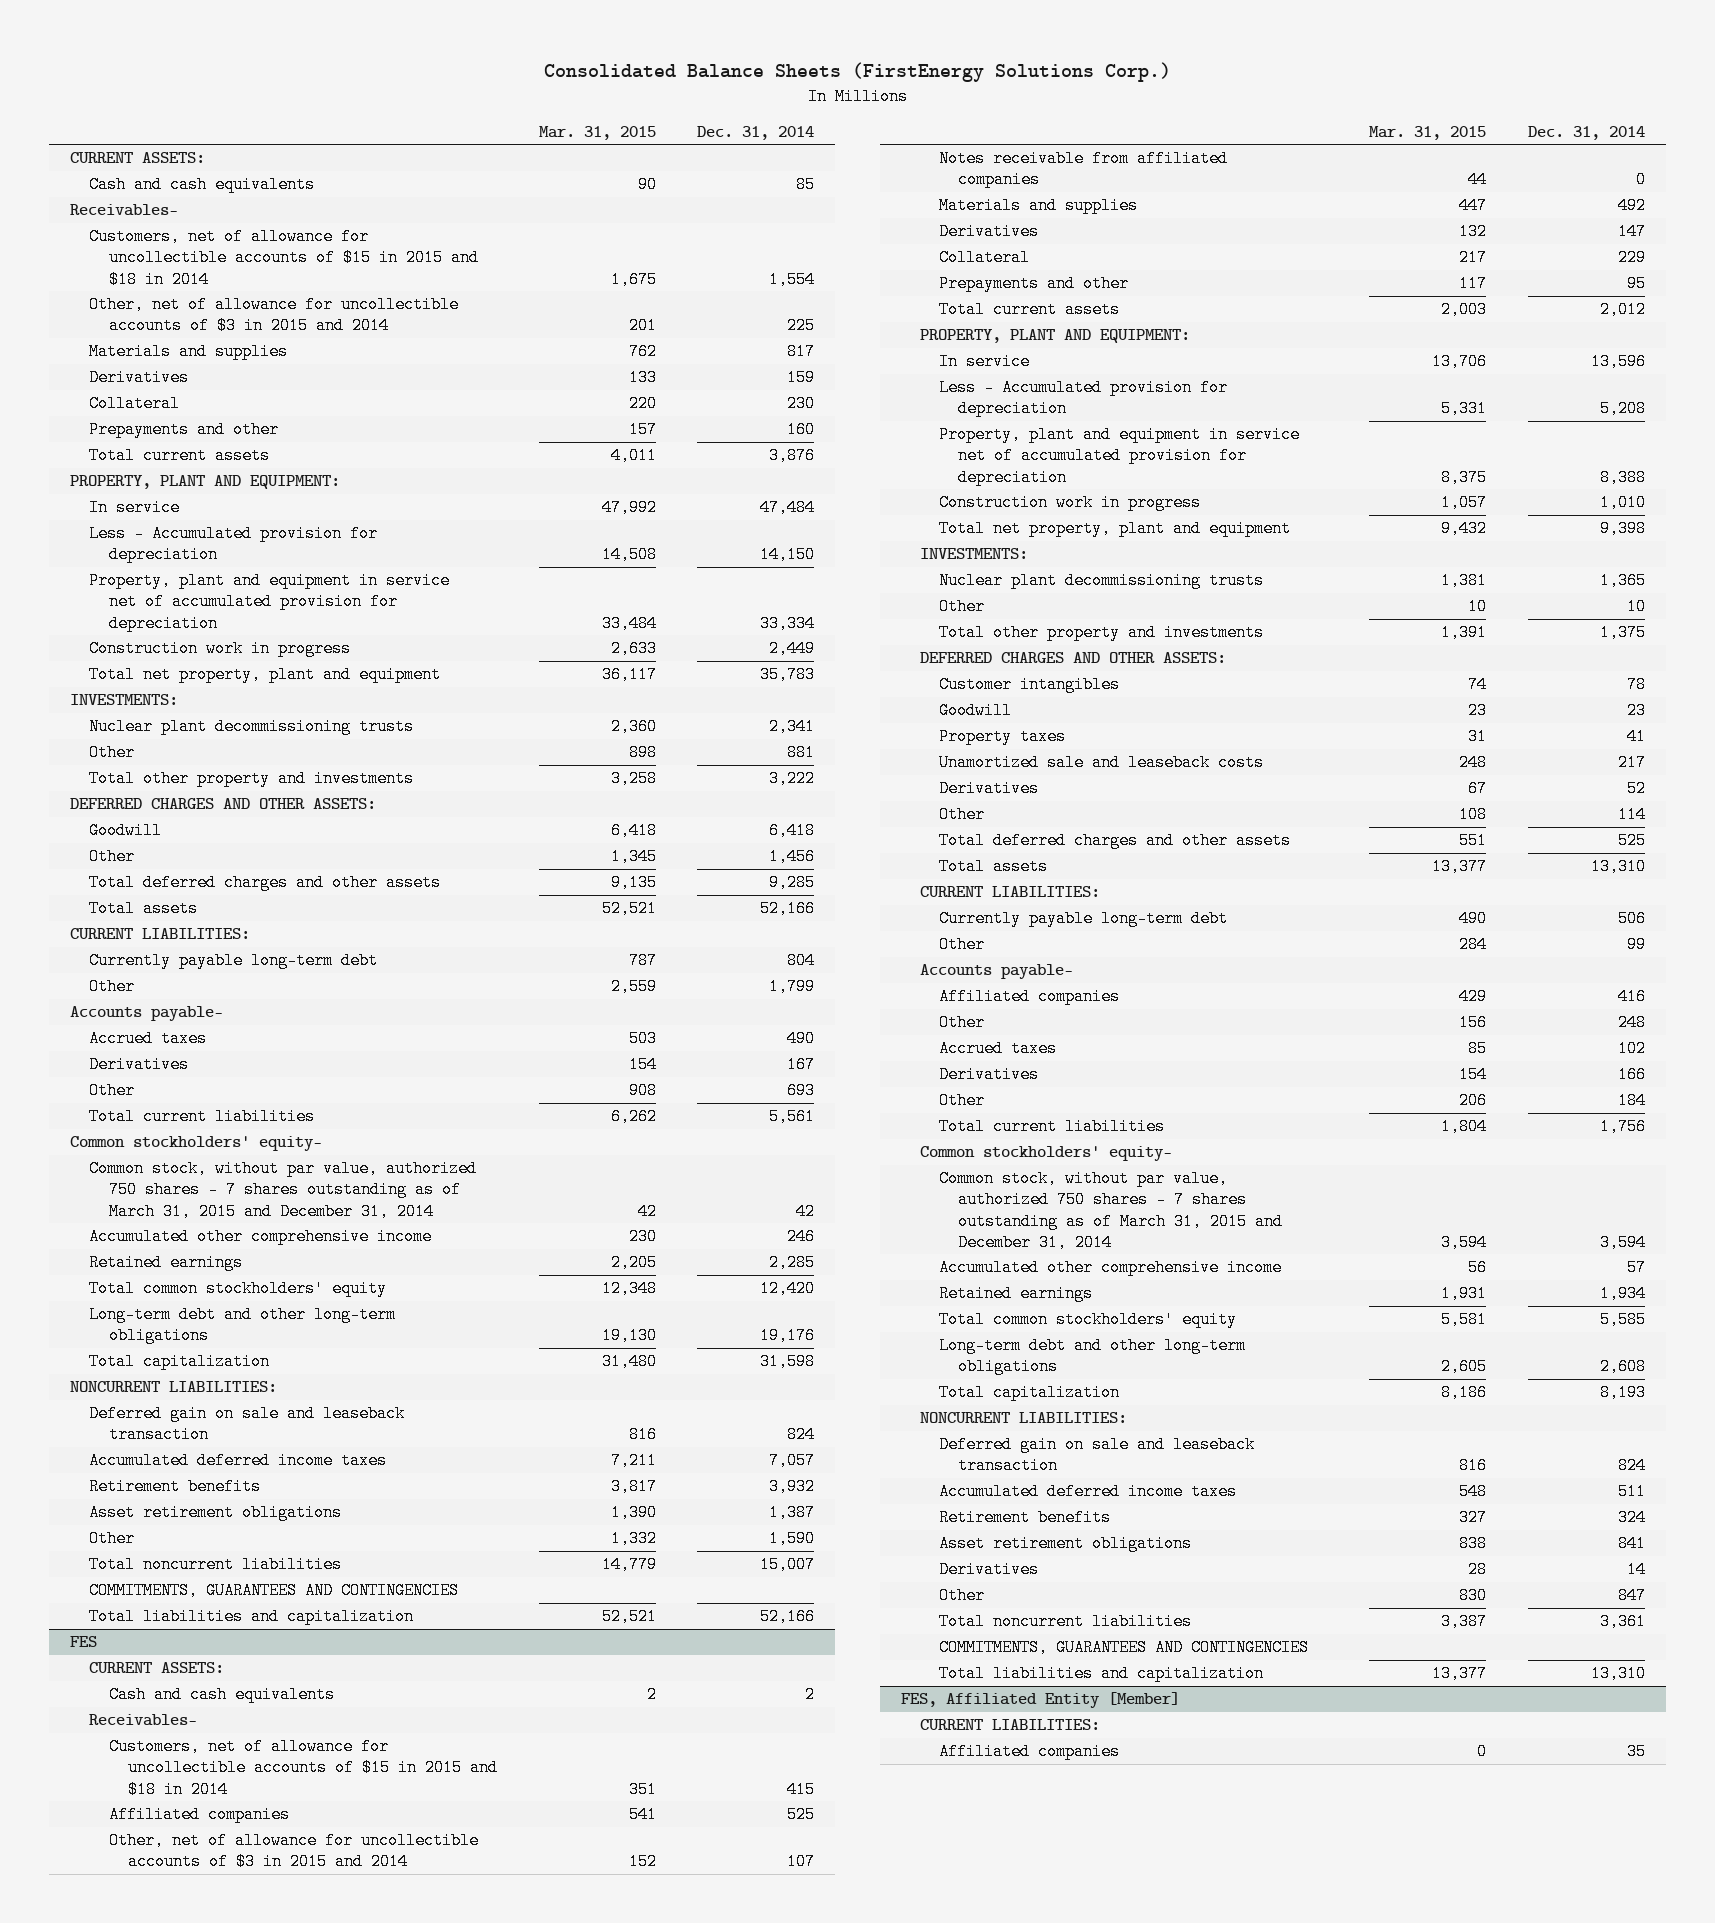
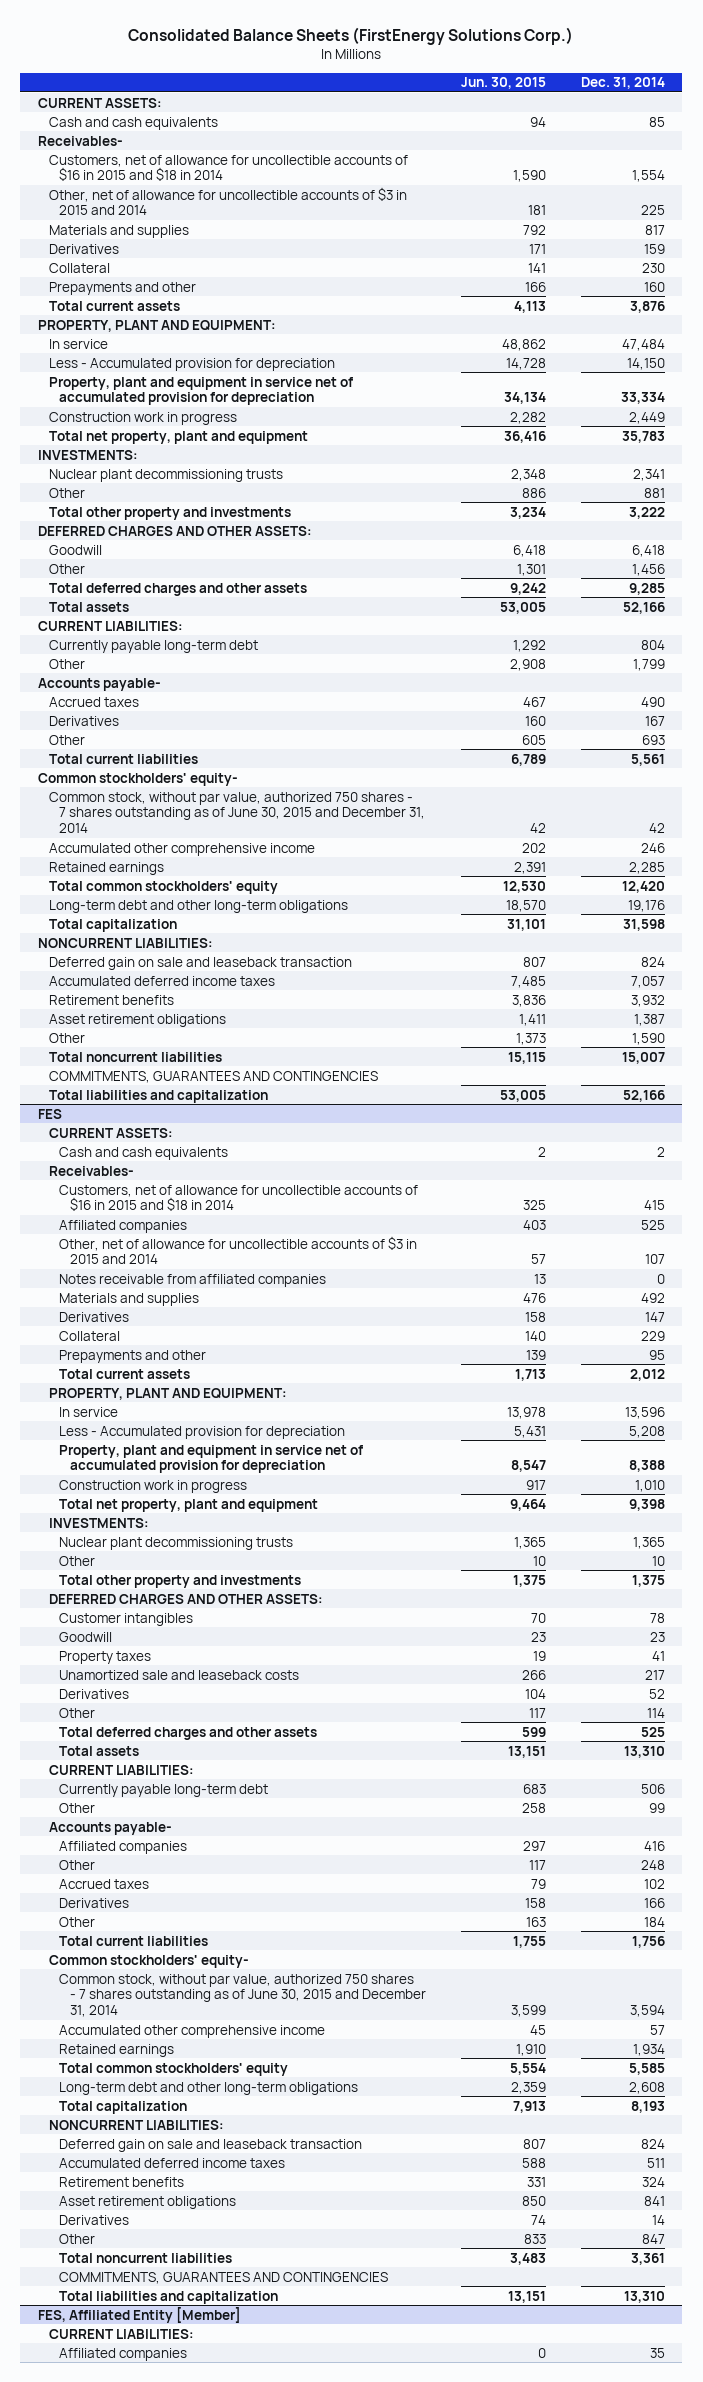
[538,125,656,140] Mar. 31, 2015 -> none
none -> [460,77,546,90] Jun. 30, 2015
[89,228,479,288] Customers, net of allowance for uncollectible accounts of $15 in 2015 and $18 in 2014 -> [48,154,408,182] Customers, net of allowance for uncollectible accounts of $16 in 2015 and $18 in 2014
[89,1160,478,1220] Common stock, without par value, authorized 750 shares - 7 shares outstanding as of March 31, 2015 and December 31, 2014 -> [48,791,426,833] Common stock, without par value, authorized 750 shares - 7 shares outstanding as of June 30, 2015 and December 31, 2014
[108,1738,498,1798] Customers, net of allowance for uncollectible accounts of $15 in 2015 and $18 in 2014 -> [59,1184,419,1212] Customers, net of allowance for uncollectible accounts of $16 in 2015 and $18 in 2014
[939,1170,1284,1252] Common stock, without par value, authorized 750 shares - 7 shares outstanding as of March 31, 2015 and December 31, 2014 -> [59,1973,426,2017] Common stock, without par value, authorized 750 shares - 7 shares outstanding as of June 30, 2015 and December 31, 2014

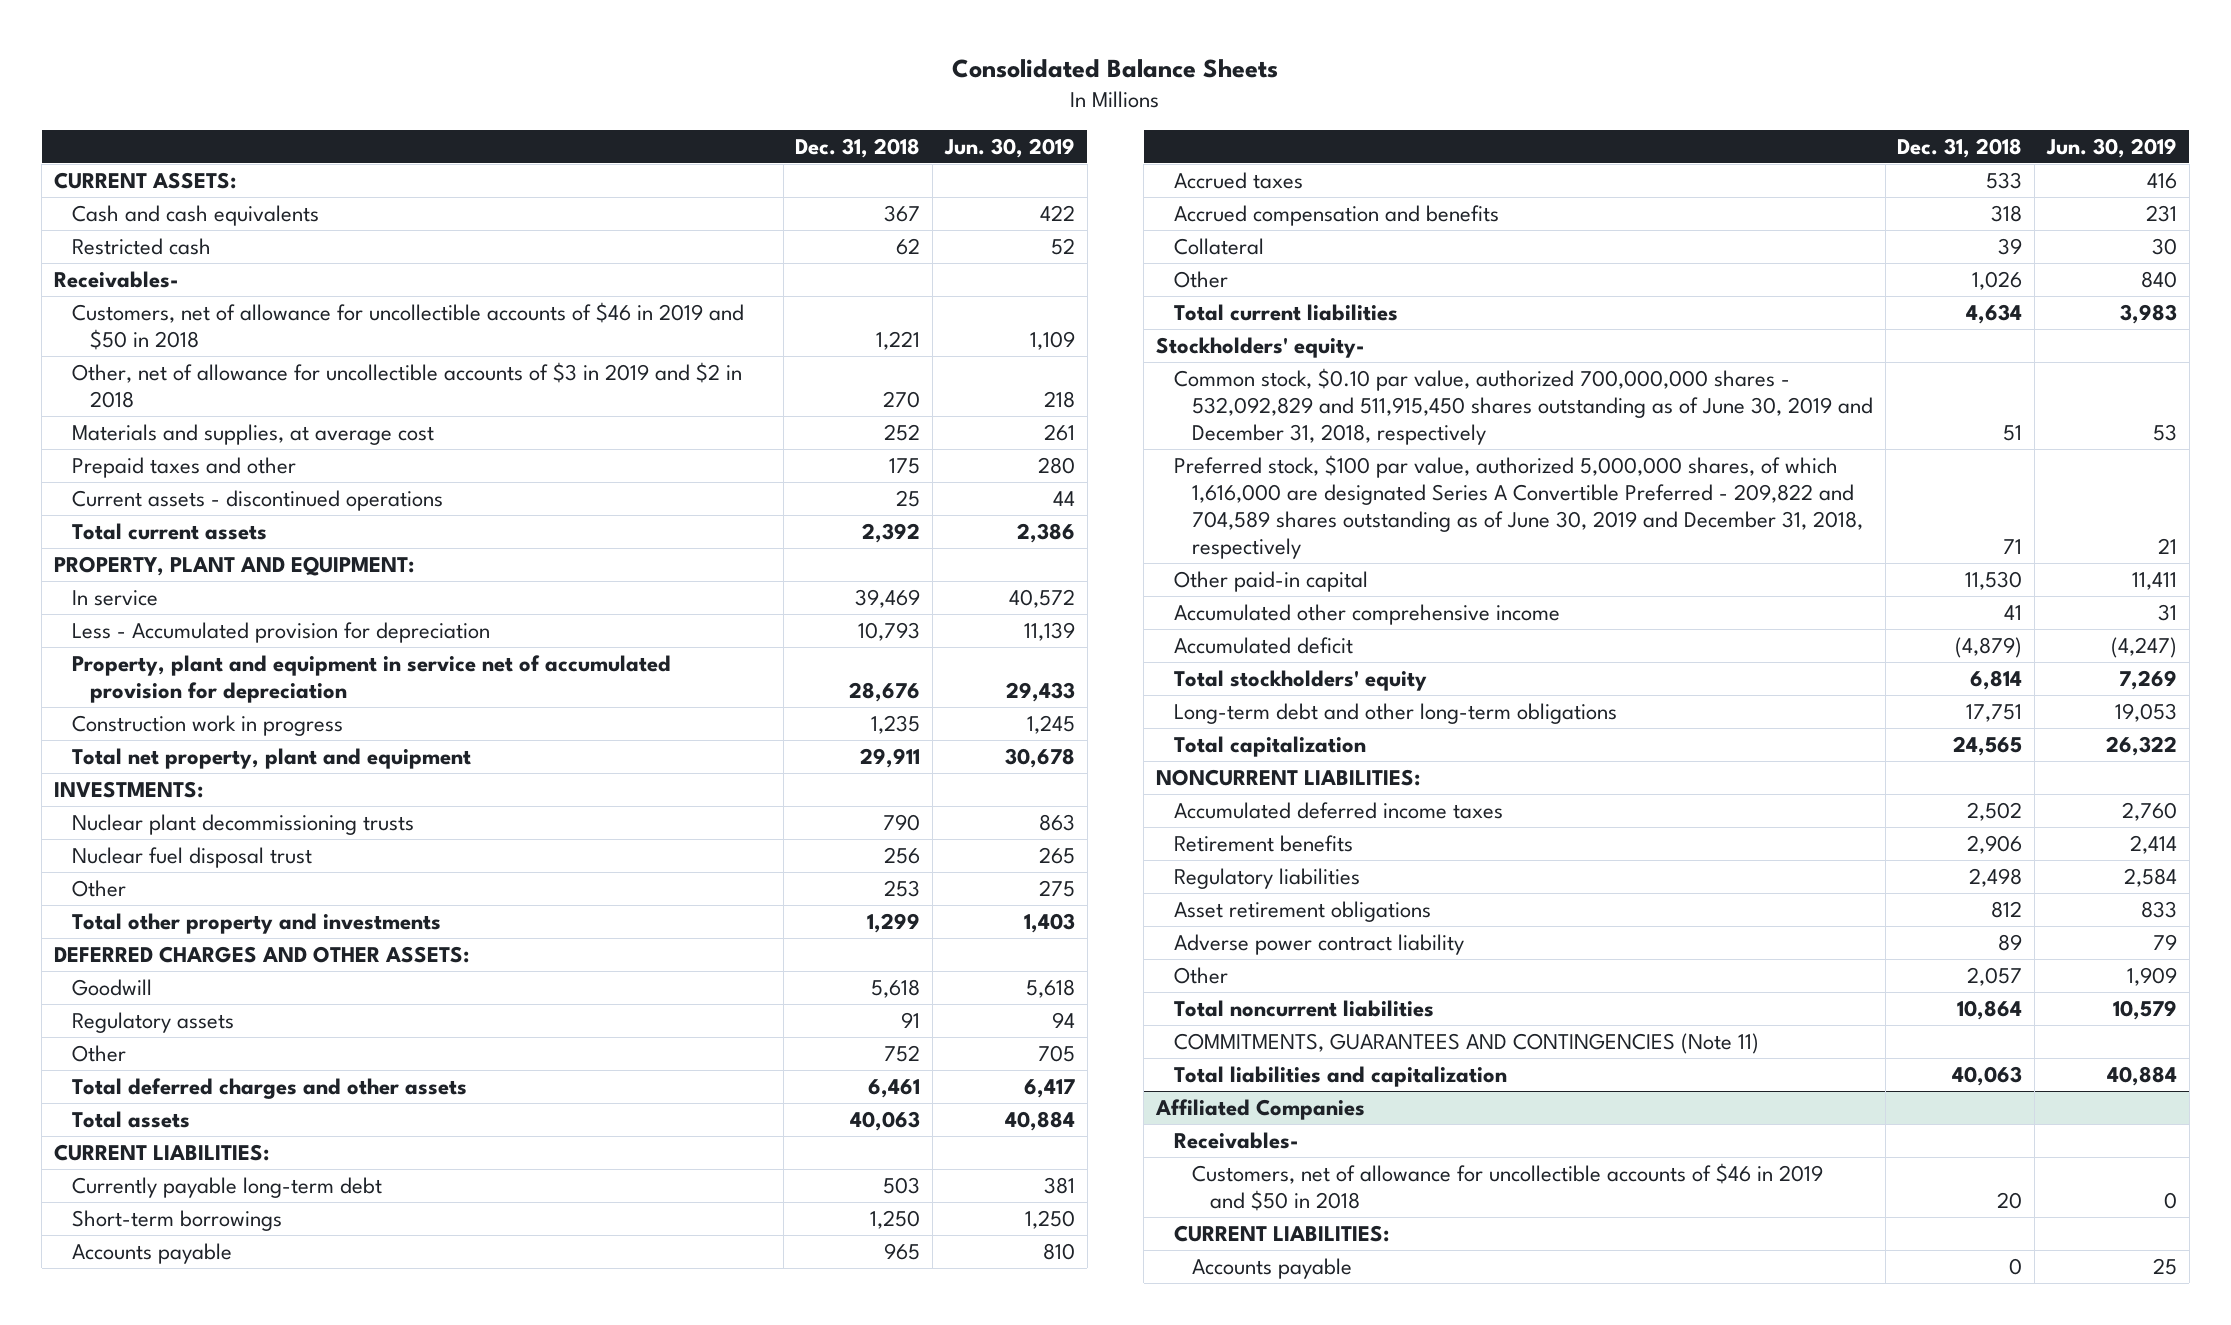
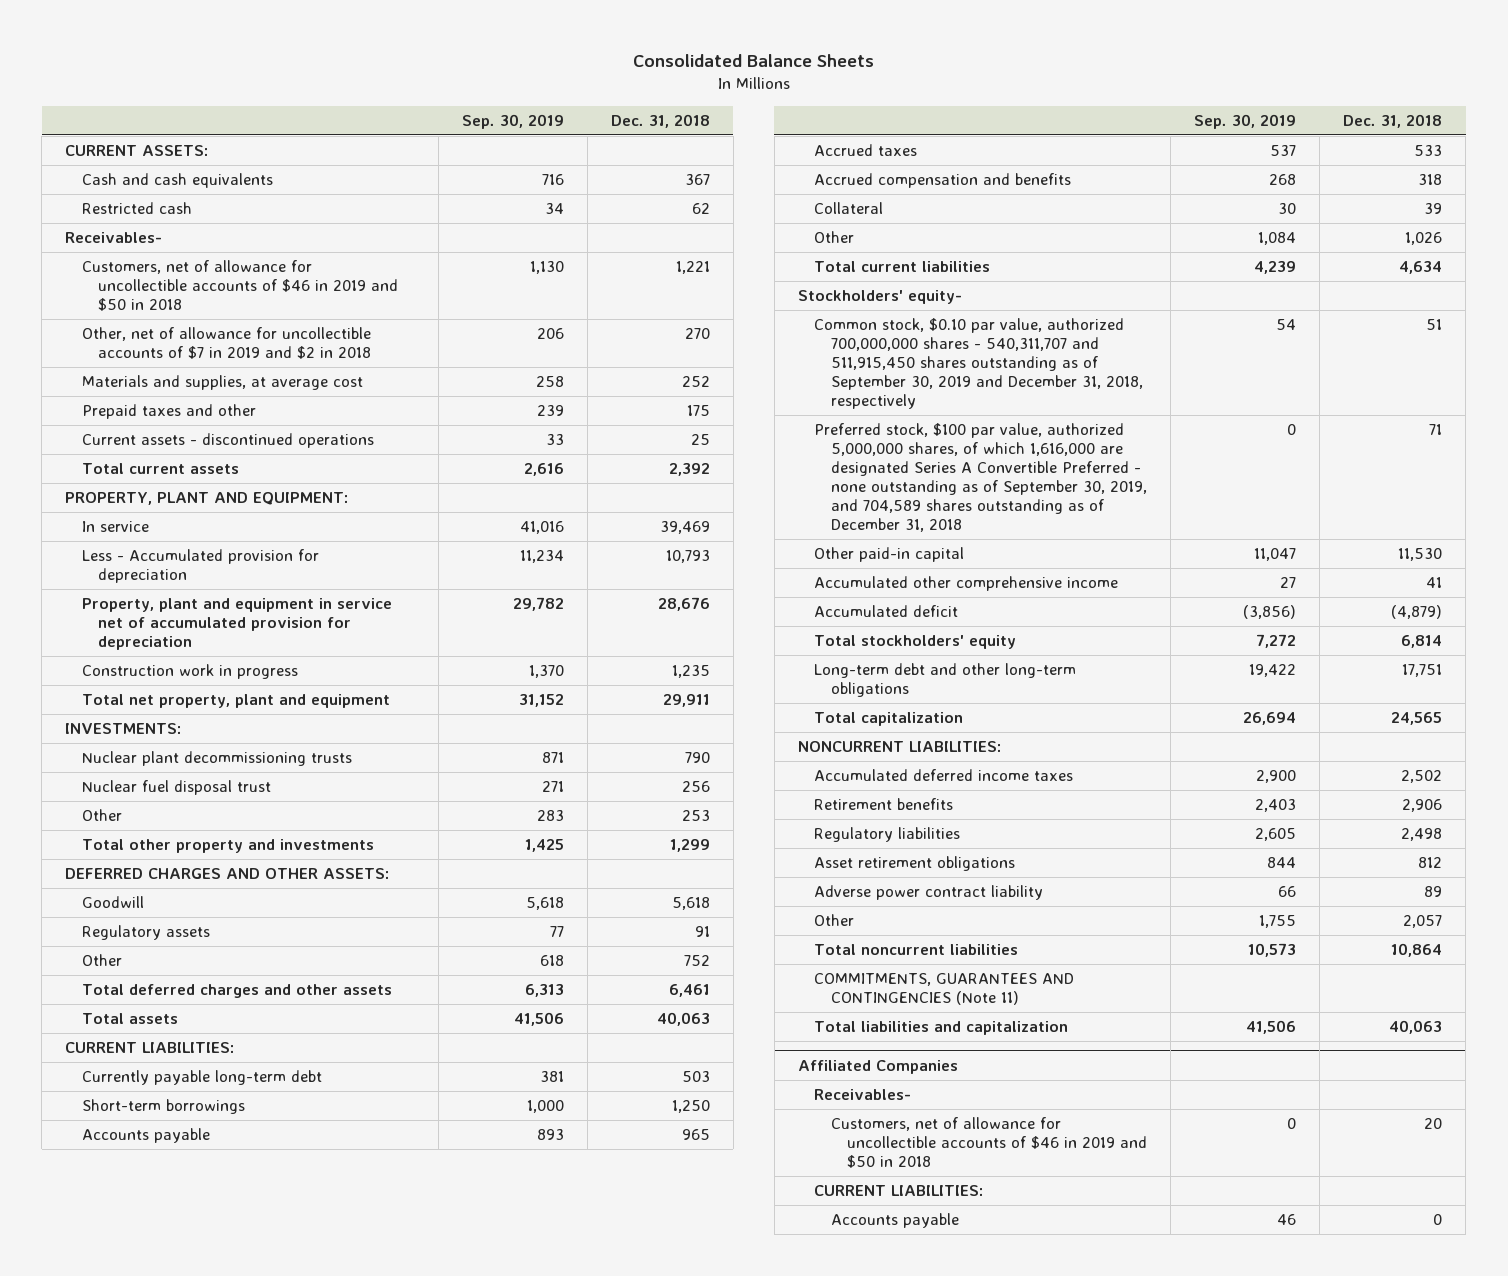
[944,137,1076,158] Jun. 30, 2019 -> none
none -> [461,113,564,129] Sep. 30, 2019
[71,361,742,408] Other, net of allowance for uncollectible accounts of $3 in 2019 and $2 in 2018 -> [81,327,372,360] Other, net of allowance for uncollectible accounts of $7 in 2019 and $2 in 2018
[1173,367,1873,445] Common stock, $0.10 par value, authorized 700,000,000 shares - 532,092,829 and 511,915,450 shares outstanding as of June 30, 2019 and December 31, 2018, respectively -> [814,318,1143,409] Common stock, $0.10 par value, authorized 700,000,000 shares - 540,311,707 and 511,915,450 shares outstanding as of September 30, 2019 and December 31, 2018, respectively
[1173,454,1863,559] Preferred stock, $100 par value, authorized 5,000,000 shares, of which 1,616,000 are designated Series A Convertible Preferred - 209,822 and 704,589 shares outstanding as of June 30, 2019 and December 31, 2018, respectively -> [814,423,1147,532] Preferred stock, $100 par value, authorized 5,000,000 shares, of which 1,616,000 are designated Series A Convertible Preferred - none outstanding as of September 30, 2019, and 704,589 shares outstanding as of December 31, 2018

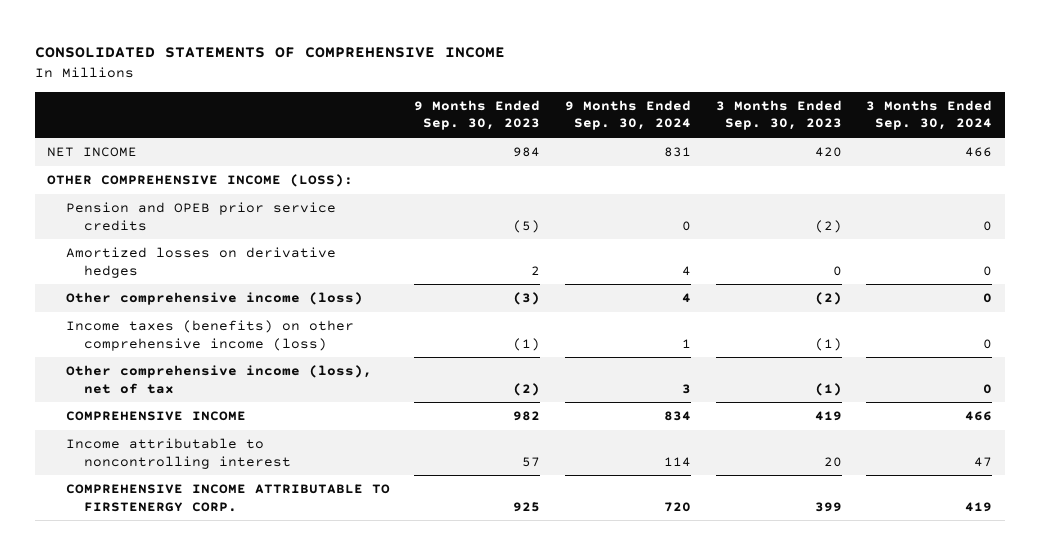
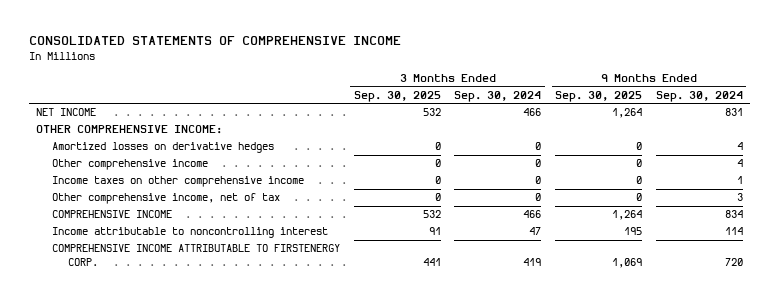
[414,99,541,131] 9 Months Ended Sep. 30, 2023 -> none
[715,99,842,131] 3 Months Ended Sep. 30, 2023 -> none
none -> [353,91,441,103] Sep. 30, 2025
none -> [555,91,643,103] Sep. 30, 2025
[65,202,336,231] Pension and OPEB prior service credits -> none
[47,174,354,188] OTHER COMPREHENSIVE INCOME (LOSS): -> [35,125,222,135] OTHER COMPREHENSIVE INCOME:
[65,292,363,306] Other comprehensive income (loss) -> [52,159,209,171] Other comprehensive income
[65,320,354,351] Income taxes (benefits) on other comprehensive income (loss) -> [52,176,305,188] Income taxes on other comprehensive income
[65,365,372,394] Other comprehensive income (loss), net of tax -> [52,193,281,205] Other comprehensive income, net of tax

